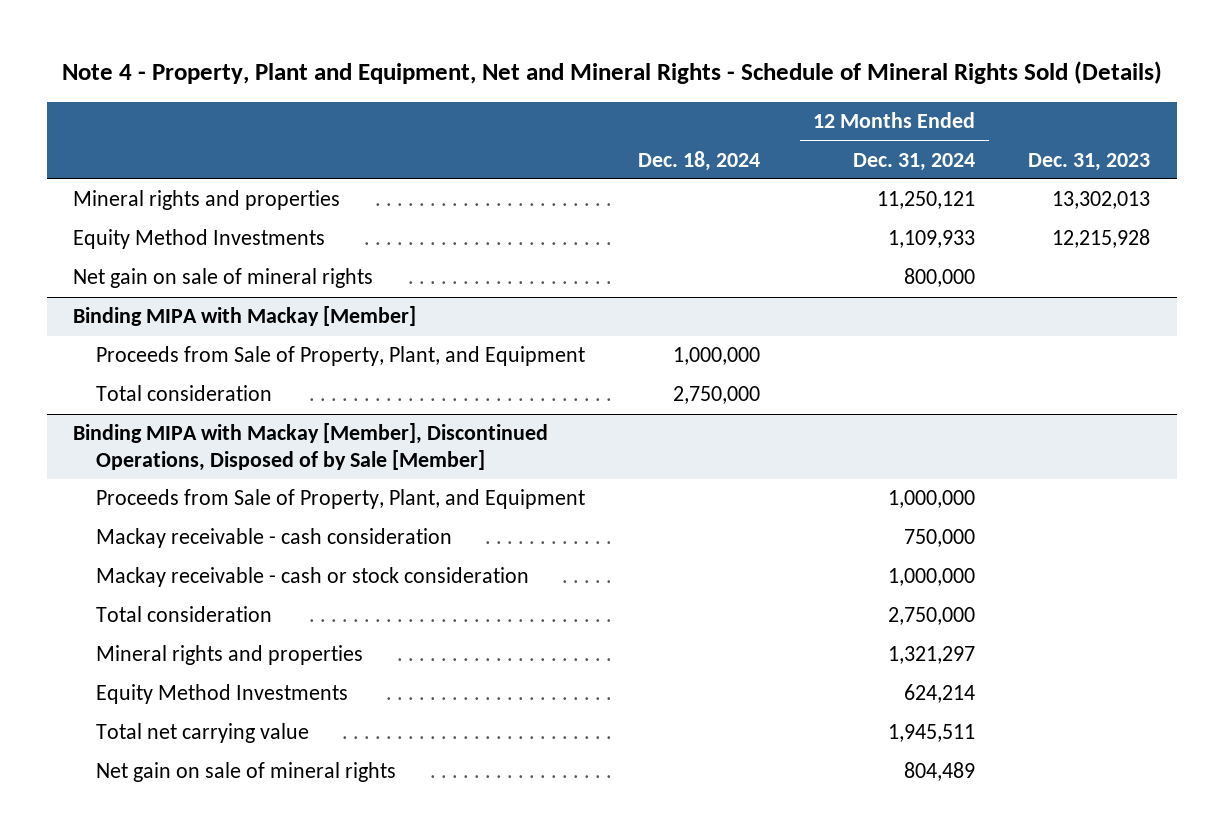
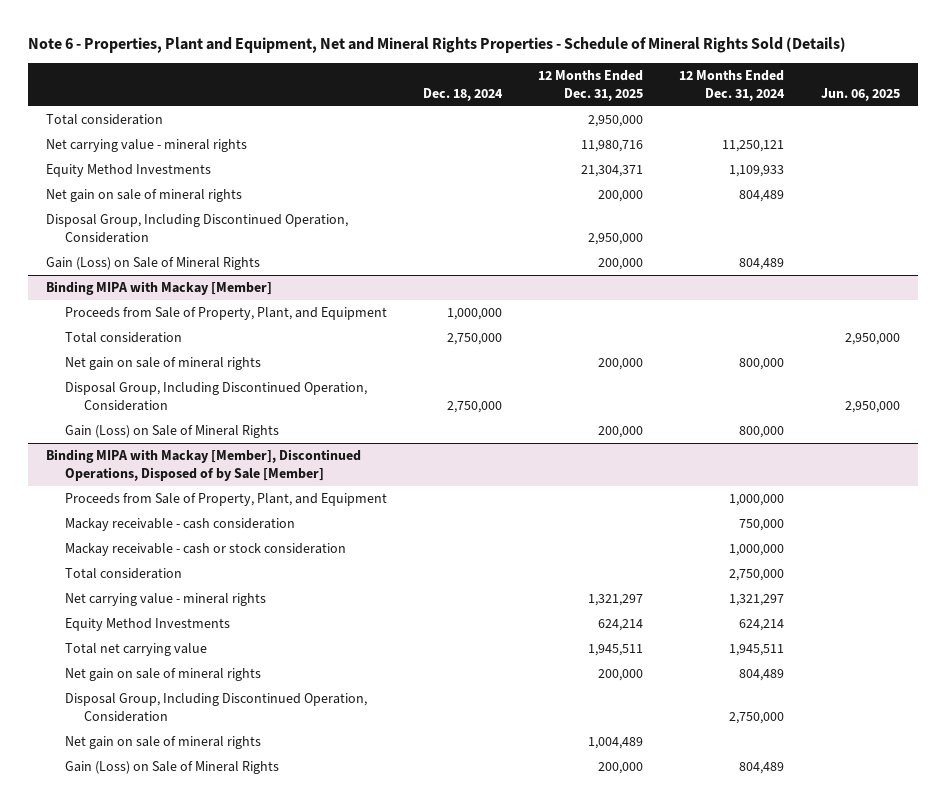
[61,61,1162,85] Note 4 - Property, Plant and Equipment, Net and Mineral Rights - Schedule of Mineral Rights Sold (Details) -> [28,37,847,54] Note 6 - Properties, Plant and Equipment, Net and Mineral Rights Properties - Schedule of Mineral Rights Sold (Details)
[1028,152,1151,171] Dec. 31, 2023 -> none
none -> [538,70,644,101] 12 Months Ended Dec. 31, 2025
none -> [820,87,900,101] Jun. 06, 2025
none -> [46,114,164,126] Total consideration
[73,190,341,211] Mineral rights and properties -> [46,139,248,153] Net carrying value - mineral rights
[904,268,976,288] 800,000 -> [739,190,785,203] 804,489
none -> [46,214,349,243] Disposal Group, Including Discontinued Operation, Consideration
none -> [46,257,261,271] Gain (Loss) on Sale of Mineral Rights
none -> [64,357,261,371] Net gain on sale of mineral rights
none -> [64,382,367,411] Disposal Group, Including Discontinued Operation, Consideration
none -> [64,425,279,439] Gain (Loss) on Sale of Mineral Rights
[96,645,364,666] Mineral rights and properties -> [64,593,266,607] Net carrying value - mineral rights
none -> [64,693,367,722] Disposal Group, Including Discontinued Operation, Consideration
none -> [64,736,261,750] Net gain on sale of mineral rights
none -> [64,761,279,775] Gain (Loss) on Sale of Mineral Rights

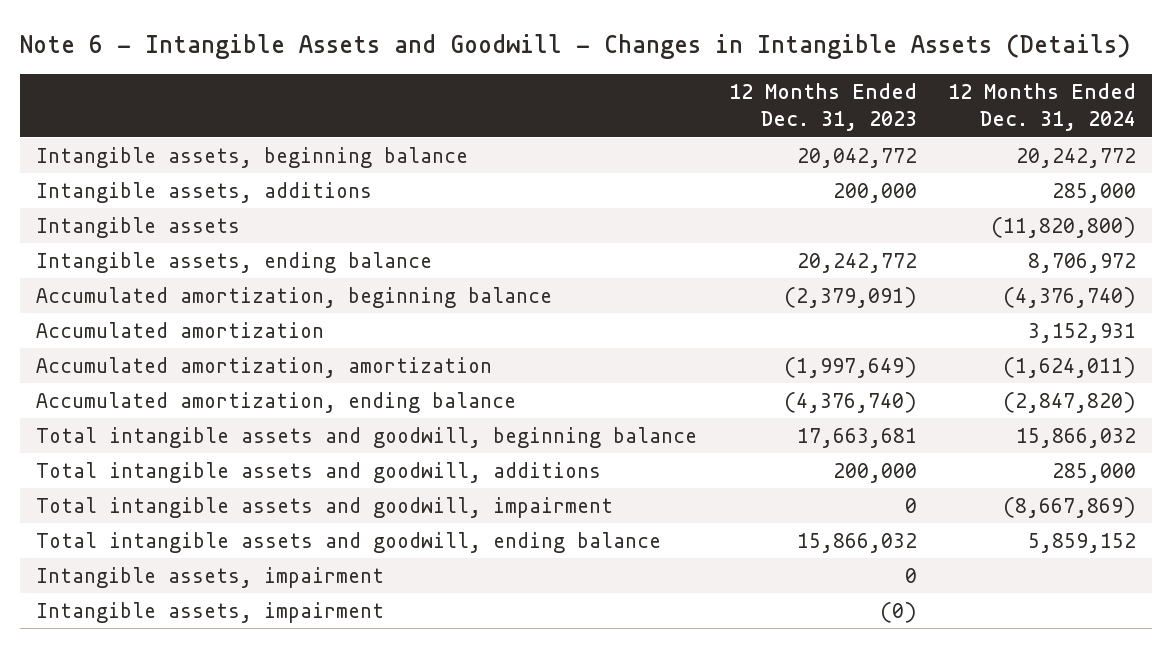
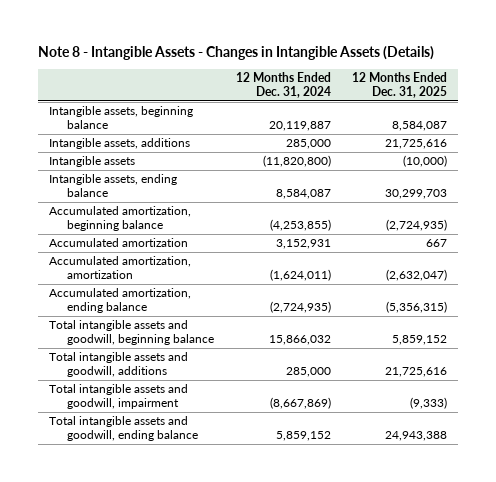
[19,33,1130,59] Note 6 - Intangible Assets and Goodwill - Changes in Intangible Assets (Details) -> [38,45,435,60] Note 8 - Intangible Assets - Changes in Intangible Assets (Details)
[728,82,917,132] 12 Months Ended Dec. 31, 2023 -> none
none -> [351,71,447,98] 12 Months Ended Dec. 31, 2025
[1016,148,1137,169] 20,242,772 -> [268,121,331,132] 20,119,887
[1028,253,1137,274] 8,706,972 -> [275,189,331,200] 8,584,087
[1003,287,1137,309] (4,376,740) -> [269,219,331,232] (4,253,855)
[1003,392,1137,414] (2,847,820) -> [269,301,331,314] (2,724,935)
[35,567,384,589] Intangible assets, impairment -> none
[35,602,384,624] Intangible assets, impairment -> none

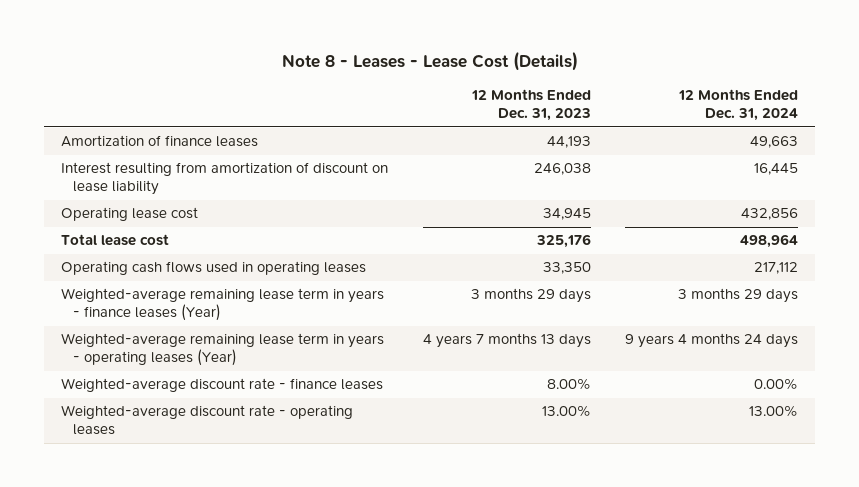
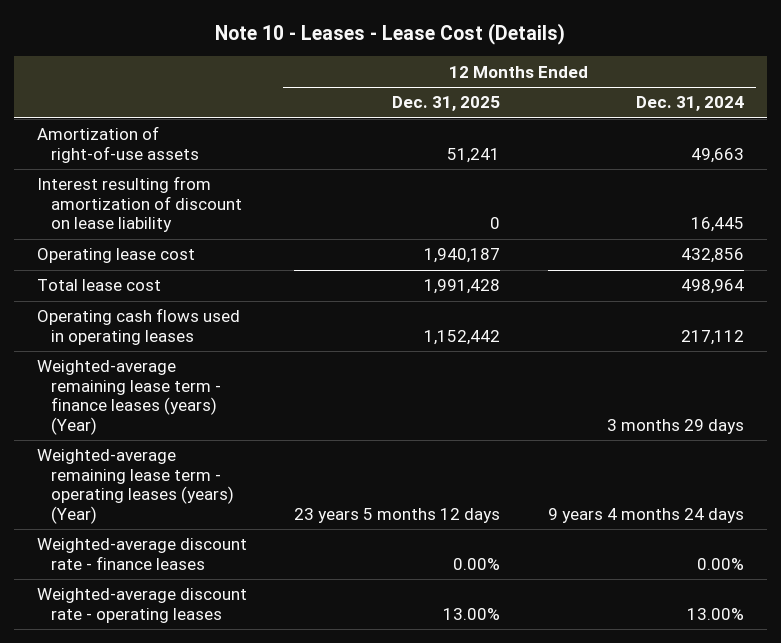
[281,51,578,72] Note 8 - Leases - Lease Cost (Details) -> [215,22,566,45] Note 10 - Leases - Lease Cost (Details)
[470,89,591,122] 12 Months Ended Dec. 31, 2023 -> none
none -> [392,96,501,112] Dec. 31, 2025
[61,135,259,148] Amortization of finance leases -> [37,126,200,163] Amortization of right-of-use assets
[61,288,385,322] Weighted-average remaining lease term in years - finance leases (Year) -> [37,360,222,435] Weighted-average remaining lease term - finance leases (years) (Year)
[61,333,385,367] Weighted-average remaining lease term in years - operating leases (Year) -> [37,449,235,524] Weighted-average remaining lease term - operating leases (years) (Year)

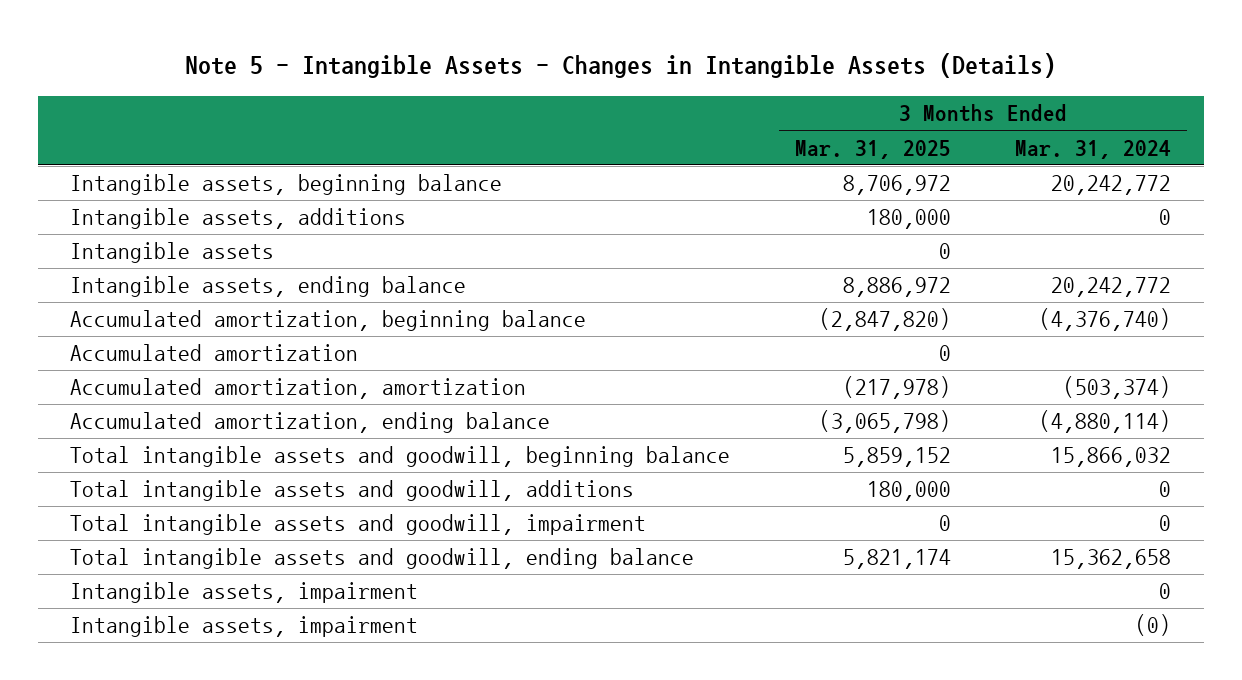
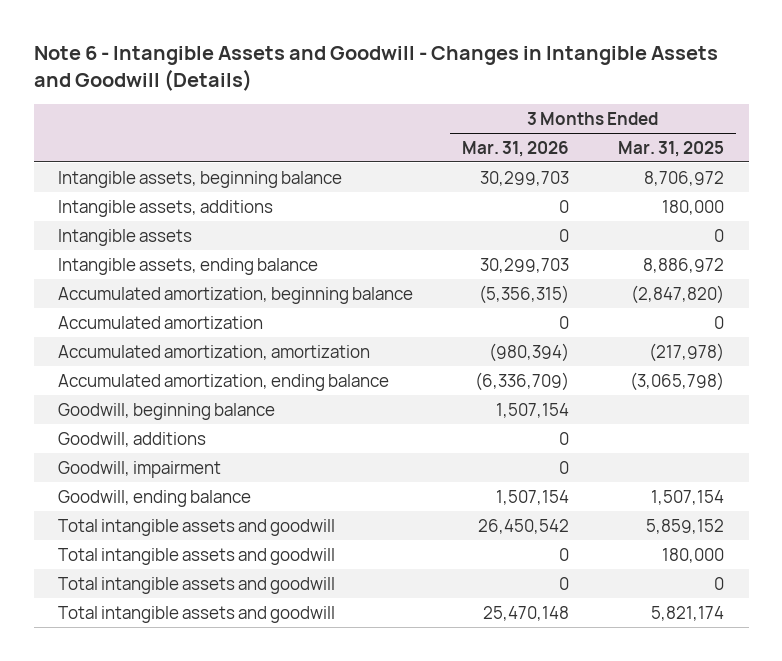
[184,53,1056,79] Note 5 - Intangible Assets - Changes in Intangible Assets (Details) -> [33,46,718,92] Note 6 - Intangible Assets and Goodwill - Changes in Intangible Assets and Goodwill (Details)
[1015,139,1172,159] Mar. 31, 2024 -> none
none -> [462,140,570,157] Mar. 31, 2026
[70,582,419,604] Intangible assets, impairment -> none
[70,616,419,638] Intangible assets, impairment -> none
none -> [58,402,276,420] Goodwill, beginning balance
none -> [58,431,207,447] Goodwill, additions
none -> [58,460,222,478] Goodwill, impairment
none -> [58,489,252,507] Goodwill, ending balance
[70,446,731,468] Total intangible assets and goodwill, beginning balance -> [58,518,336,536] Total intangible assets and goodwill
[70,480,635,502] Total intangible assets and goodwill, additions -> [58,547,336,565] Total intangible assets and goodwill
[70,514,647,536] Total intangible assets and goodwill, impairment -> [58,576,336,594] Total intangible assets and goodwill
[70,548,695,570] Total intangible assets and goodwill, ending balance -> [58,605,336,623] Total intangible assets and goodwill

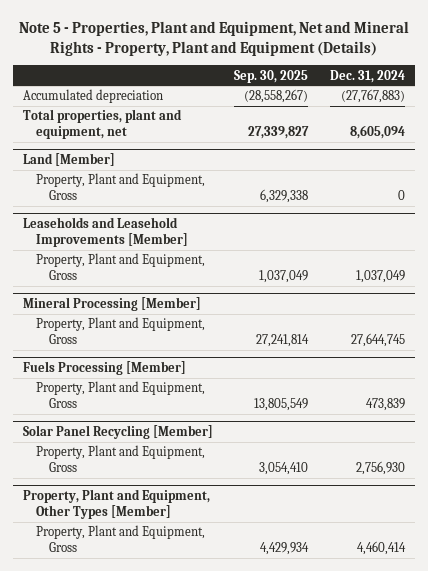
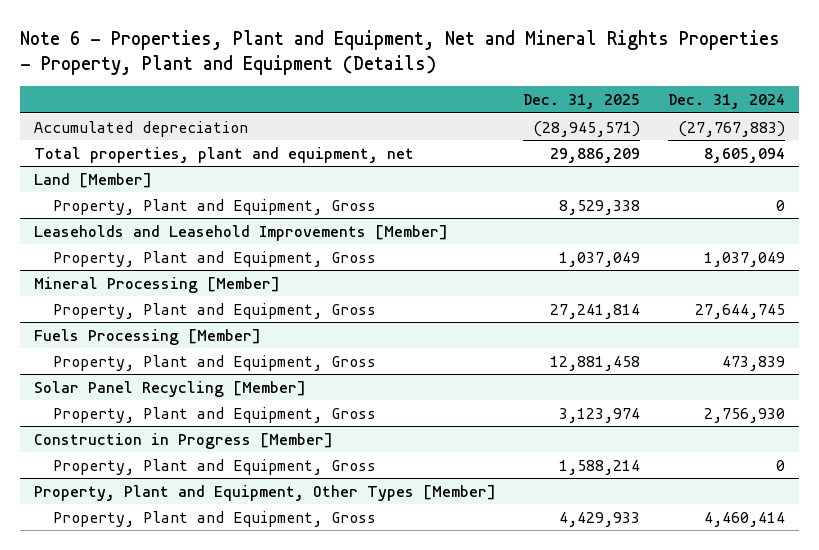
[18,20,409,56] Note 5 - Properties, Plant and Equipment, Net and Mineral Rights - Property, Plant and Equipment (Details) -> [19,29,780,76] Note 6 - Properties, Plant and Equipment, Net and Mineral Rights Properties - Property, Plant and Equipment (Details)
[234,69,309,83] Sep. 30, 2025 -> none
none -> [523,93,641,109] Dec. 31, 2025
none -> [33,432,333,449] Construction in Progress [Member]
none -> [52,458,376,475] Property, Plant and Equipment, Gross

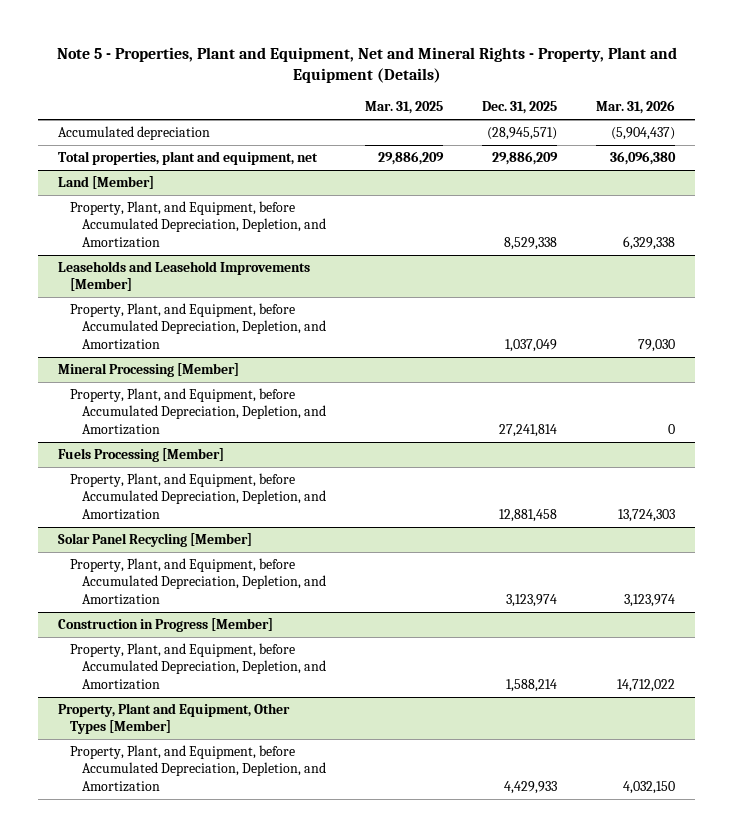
[19,29,780,76] Note 6 - Properties, Plant and Equipment, Net and Mineral Rights Properties - Property, Plant and Equipment (Details) -> [56,47,677,84] Note 5 - Properties, Plant and Equipment, Net and Mineral Rights - Property, Plant and Equipment (Details)
[667,93,785,109] Dec. 31, 2024 -> none
none -> [365,101,444,115] Mar. 31, 2025
none -> [596,100,676,115] Mar. 31, 2026
[52,198,376,215] Property, Plant and Equipment, Gross -> [70,201,327,248] Property, Plant, and Equipment, before Accumulated Depreciation, Depletion, and Amortization
[52,250,376,267] Property, Plant and Equipment, Gross -> [70,303,327,350] Property, Plant, and Equipment, before Accumulated Depreciation, Depletion, and Amortization
[52,302,376,319] Property, Plant and Equipment, Gross -> [70,388,327,435] Property, Plant, and Equipment, before Accumulated Depreciation, Depletion, and Amortization
[52,354,376,371] Property, Plant and Equipment, Gross -> [70,473,327,520] Property, Plant, and Equipment, before Accumulated Depreciation, Depletion, and Amortization
[52,406,376,423] Property, Plant and Equipment, Gross -> [70,558,327,605] Property, Plant, and Equipment, before Accumulated Depreciation, Depletion, and Amortization
[52,458,376,475] Property, Plant and Equipment, Gross -> [70,643,327,690] Property, Plant, and Equipment, before Accumulated Depreciation, Depletion, and Amortization
[52,510,376,527] Property, Plant and Equipment, Gross -> [70,745,327,792] Property, Plant, and Equipment, before Accumulated Depreciation, Depletion, and Amortization

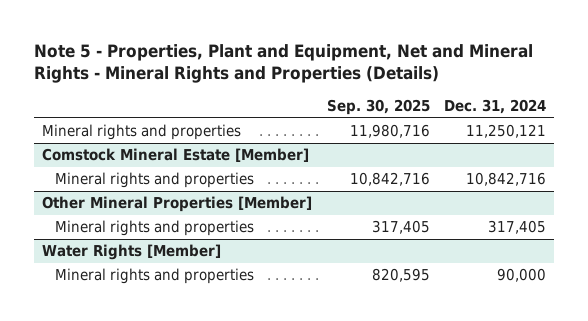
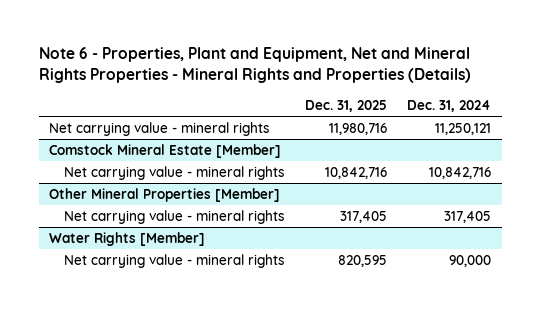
[34,43,534,83] Note 5 - Properties, Plant and Equipment, Net and Mineral Rights - Mineral Rights and Properties (Details) -> [38,47,471,84] Note 6 - Properties, Plant and Equipment, Net and Mineral Rights Properties - Mineral Rights and Properties (Details)
[326,98,430,115] Sep. 30, 2025 -> none
none -> [304,99,387,112] Dec. 31, 2025
[41,124,241,141] Mineral rights and properties -> [49,121,270,136] Net carrying value - mineral rights
[54,172,254,189] Mineral rights and properties -> [63,165,284,180] Net carrying value - mineral rights
[54,220,254,237] Mineral rights and properties -> [63,209,284,224] Net carrying value - mineral rights
[54,268,254,285] Mineral rights and properties -> [63,253,284,268] Net carrying value - mineral rights

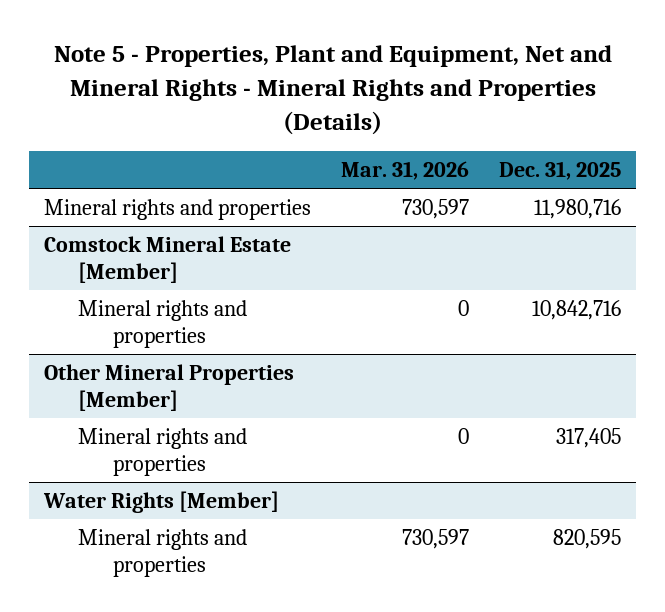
[38,47,471,84] Note 6 - Properties, Plant and Equipment, Net and Mineral Rights Properties - Mineral Rights and Properties (Details) -> [53,45,612,135] Note 5 - Properties, Plant and Equipment, Net and Mineral Rights - Mineral Rights and Properties (Details)
[407,99,492,112] Dec. 31, 2024 -> none
none -> [341,161,470,181] Mar. 31, 2026
[49,121,270,136] Net carrying value - mineral rights -> [43,198,311,220] Mineral rights and properties
[63,165,284,180] Net carrying value - mineral rights -> [78,299,248,348] Mineral rights and properties
[63,209,284,224] Net carrying value - mineral rights -> [78,427,248,476] Mineral rights and properties
[63,253,284,268] Net carrying value - mineral rights -> [78,528,248,577] Mineral rights and properties

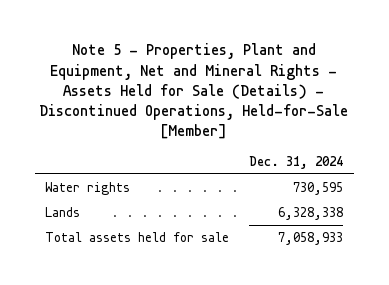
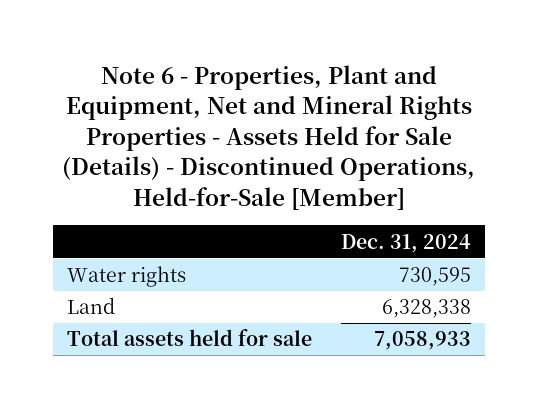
[39,43,349,140] Note 5 - Properties, Plant and Equipment, Net and Mineral Rights - Assets Held for Sale (Details) - Discontinued Operations, Held-for-Sale [Member] -> [61,64,475,210] Note 6 - Properties, Plant and Equipment, Net and Mineral Rights Properties - Assets Held for Sale (Details) - Discontinued Operations, Held-for-Sale [Member]
[45,206,81,217] Lands -> [67,297,116,315] Land

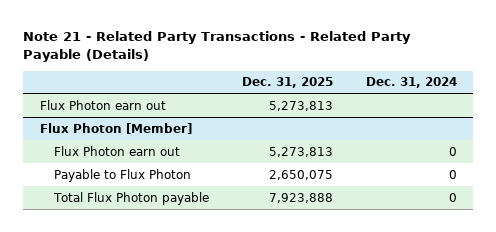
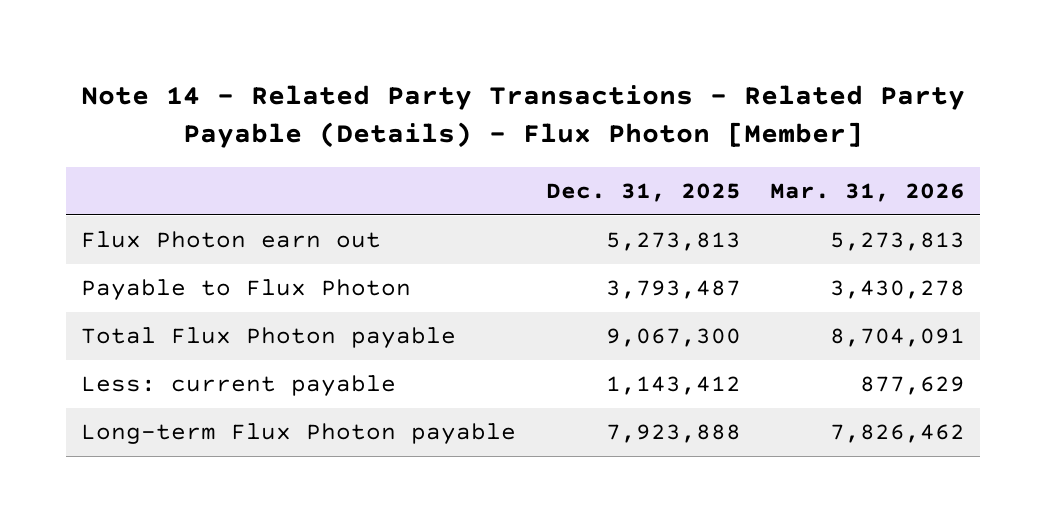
[23,31,412,63] Note 21 - Related Party Transactions - Related Party Payable (Details) -> [81,84,966,149] Note 14 - Related Party Transactions - Related Party Payable (Details) - Flux Photon [Member]
[365,77,457,89] Dec. 31, 2024 -> none
none -> [770,183,966,203] Mar. 31, 2026
[39,122,192,134] Flux Photon [Member] -> none
[53,145,180,156] Flux Photon earn out -> none
[268,169,333,180] 2,650,075 -> [605,280,741,300] 3,793,487
[268,192,333,203] 7,923,888 -> [605,328,741,348] 9,067,300
none -> [80,375,396,397] Less: current payable
none -> [80,423,516,445] Long-term Flux Photon payable

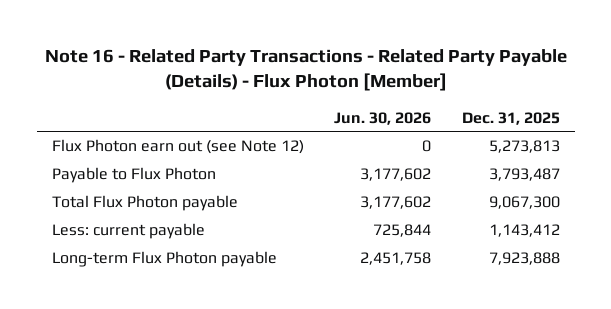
[81,84,966,149] Note 14 - Related Party Transactions - Related Party Payable (Details) - Flux Photon [Member] -> [44,48,567,92] Note 16 - Related Party Transactions - Related Party Payable (Details) - Flux Photon [Member]
[770,183,966,203] Mar. 31, 2026 -> none
none -> [334,111,432,125] Jun. 30, 2026
[80,231,381,249] Flux Photon earn out -> [51,139,304,155] Flux Photon earn out (see Note 12)

